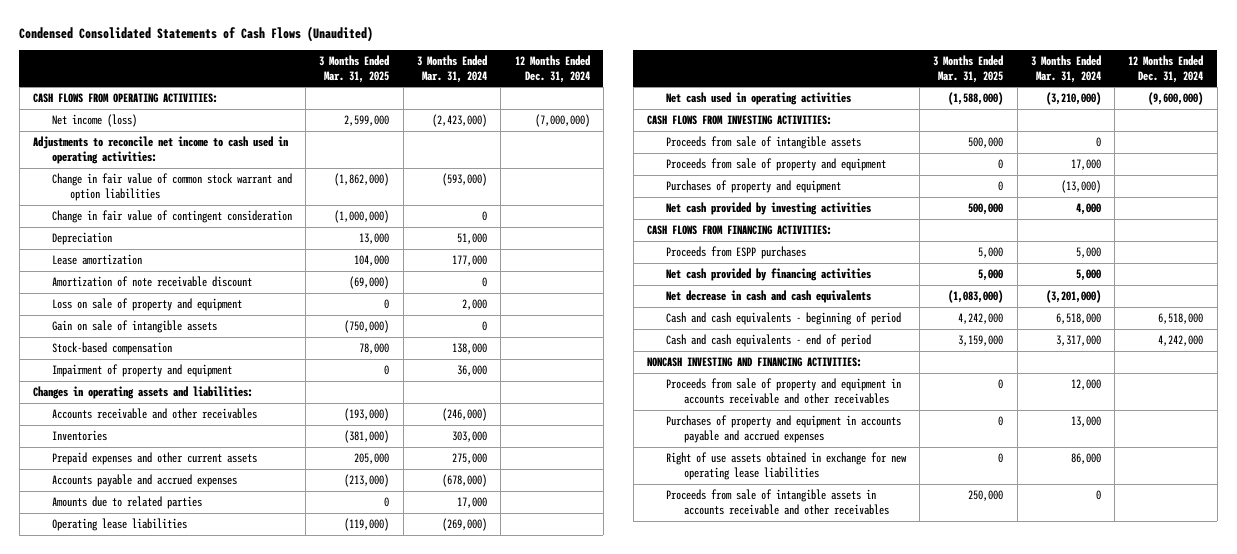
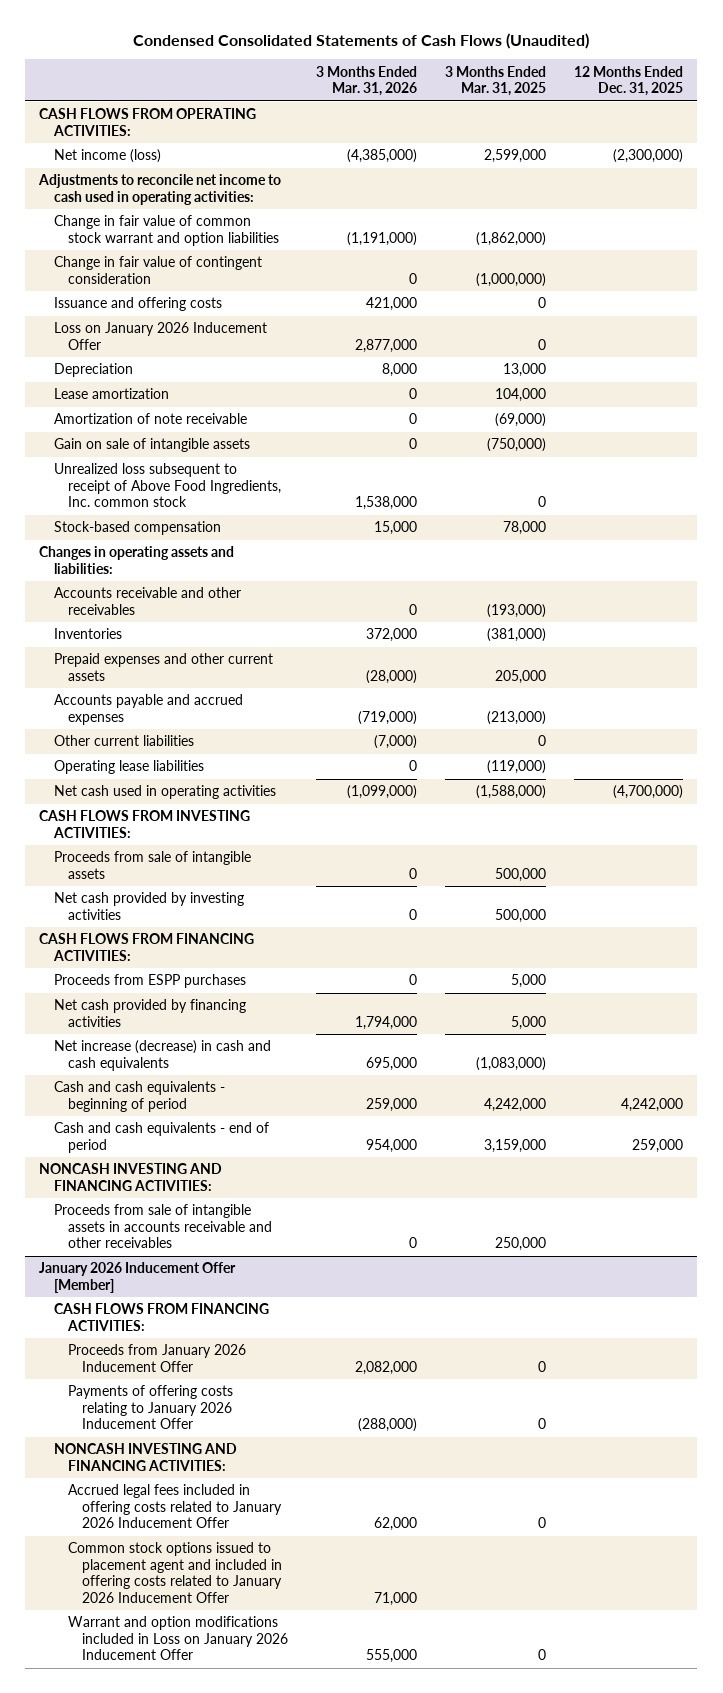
[417,54,488,83] 3 Months Ended Mar. 31, 2024 -> none
[514,54,590,83] 12 Months Ended Dec. 31, 2024 -> none
none -> [316,65,418,96] 3 Months Ended Mar. 31, 2026
none -> [574,65,684,96] 12 Months Ended Dec. 31, 2025
none -> [53,297,222,312] Issuance and offering costs
none -> [53,322,267,350] Loss on January 2026 Inducement Offer
[51,298,242,312] Loss on sale of property and equipment -> none
[51,276,252,288] Amortization of note receivable discount -> [53,413,247,425] Amortization of note receivable
none -> [53,463,282,508] Unrealized loss subsequent to receipt of Above Food Ingredients, Inc. common stock
[51,364,232,378] Impairment of property and equipment -> none
[51,496,202,510] Amounts due to related parties -> none
none -> [53,735,194,747] Other current liabilities
[665,158,886,172] Proceeds from sale of property and equipment -> none
[665,180,841,194] Purchases of property and equipment -> none
[665,290,871,304] Net decrease in cash and cash equivalents -> [53,1040,271,1071] Net increase (decrease) in cash and cash equivalents
[665,378,901,405] Proceeds from sale of property and equipment in accounts receivable and other receivables -> none
[665,415,901,444] Purchases of property and equipment in accounts payable and accrued expenses -> none
[665,452,907,481] Right of use assets obtained in exchange for new operating lease liabilities -> none
none -> [39,1262,237,1293] January 2026 Inducement Offer [Member]
none -> [53,1303,269,1331] CASH FLOWS FROM FINANCING ACTIVITIES:
none -> [68,1344,247,1372] Proceeds from January 2026 Inducement Offer
none -> [68,1385,234,1430] Payments of offering costs relating to January 2026 Inducement Offer
none -> [53,1443,237,1471] NONCASH INVESTING AND FINANCING ACTIVITIES:
none -> [68,1484,283,1529] Accrued legal fees included in offering costs related to January 2026 Inducement Offer
none -> [68,1542,283,1603] Common stock options issued to placement agent and included in offering costs related to January 2026 Inducement Offer
none -> [68,1616,289,1661] Warrant and option modifications included in Loss on January 2026 Inducement Offer

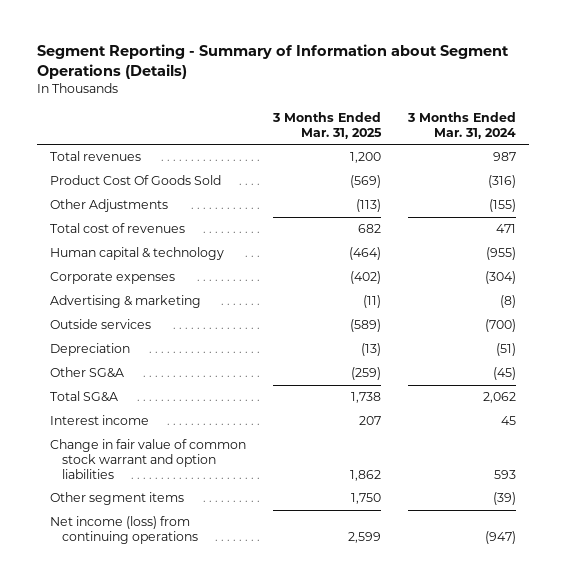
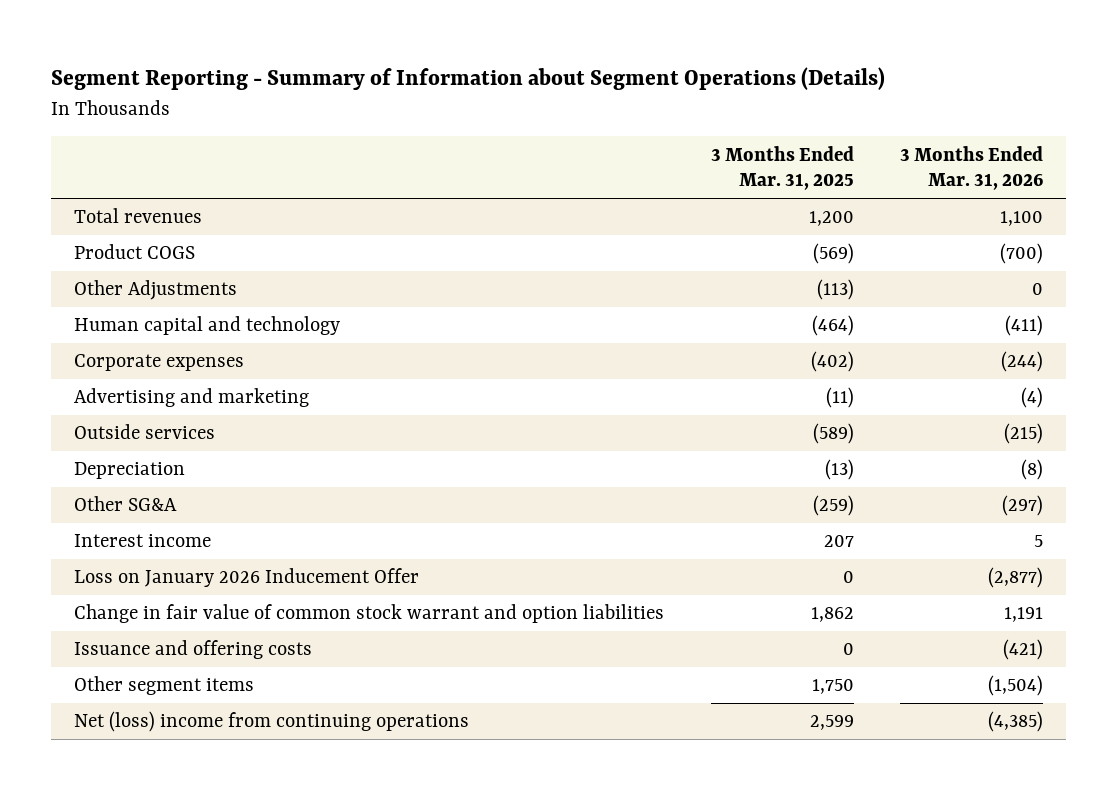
[406,112,516,139] 3 Months Ended Mar. 31, 2024 -> none
none -> [899,145,1043,191] 3 Months Ended Mar. 31, 2026
[50,175,222,186] Product Cost Of Goods Sold -> [74,244,196,260] Product COGS
[50,223,186,234] Total cost of revenues -> none
[50,247,225,261] Human capital & technology -> [74,316,341,336] Human capital and technology
[50,295,202,309] Advertising & marketing -> [74,388,310,408] Advertising and marketing
[50,391,119,403] Total SG&A -> none
none -> [74,568,420,588] Loss on January 2026 Inducement Offer
none -> [74,640,313,660] Issuance and offering costs
[50,516,199,544] Net income (loss) from continuing operations -> [74,711,470,733] Net (loss) income from continuing operations

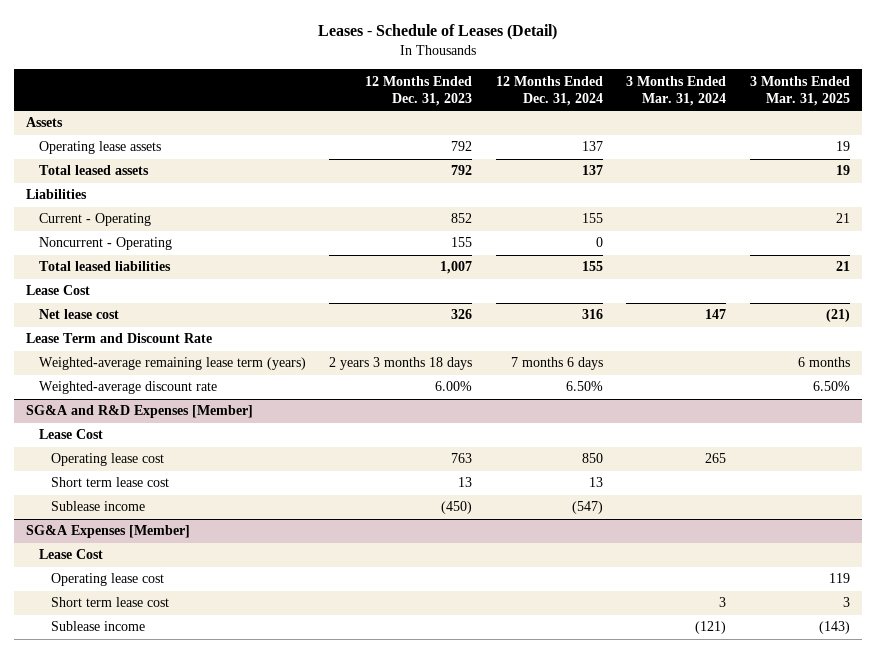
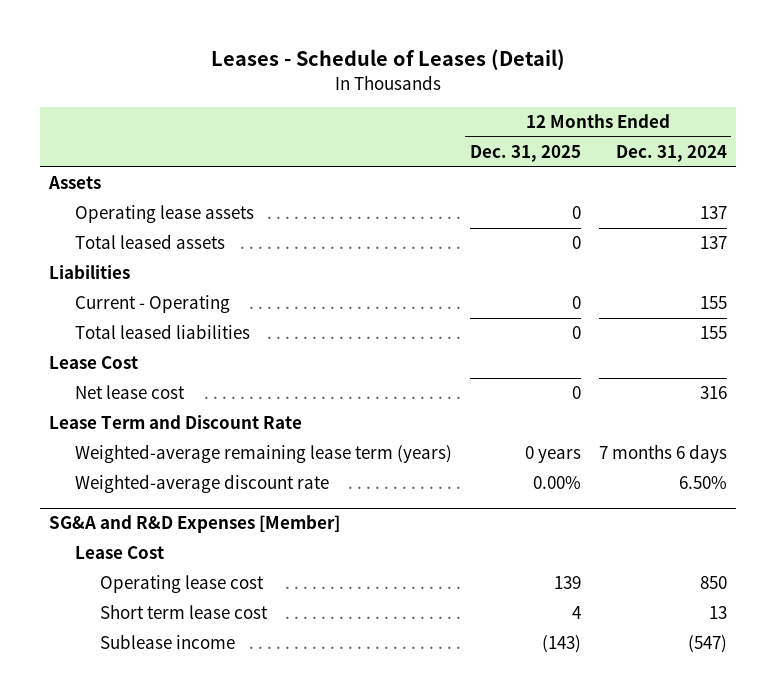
[365,75,473,107] 12 Months Ended Dec. 31, 2023 -> none
[626,75,727,107] 3 Months Ended Mar. 31, 2024 -> none
[749,75,850,107] 3 Months Ended Mar. 31, 2025 -> none
none -> [469,144,581,162] Dec. 31, 2025
[38,237,172,251] Noncurrent - Operating -> none
[26,525,191,539] SG&A Expenses [Member] -> none
[38,549,103,560] Lease Cost -> none
[51,573,165,587] Operating lease cost -> none
[51,597,170,608] Short term lease cost -> none
[51,621,146,632] Sublease income -> none

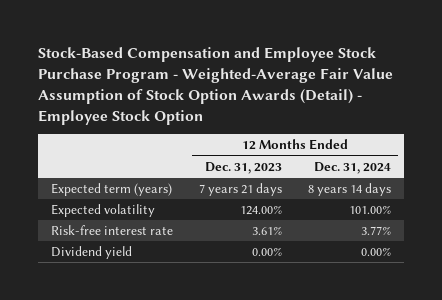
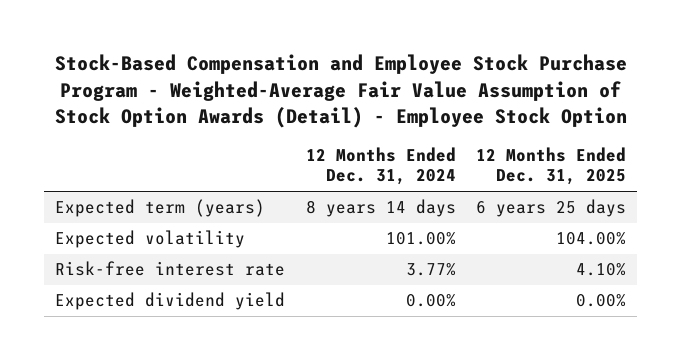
[204,161,282,174] Dec. 31, 2023 -> none
none -> [476,146,627,186] 12 Months Ended Dec. 31, 2025
[50,246,132,260] Dividend yield -> [54,292,285,311] Expected dividend yield

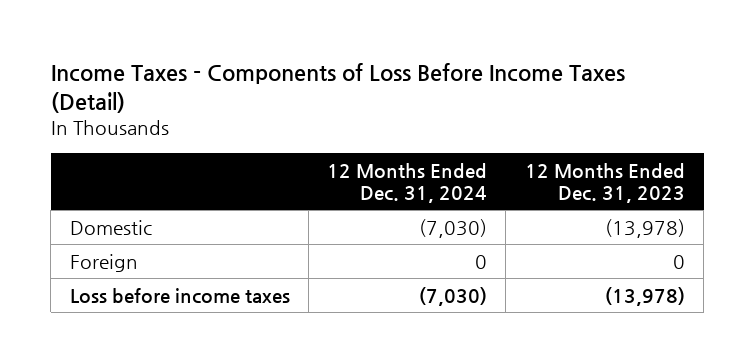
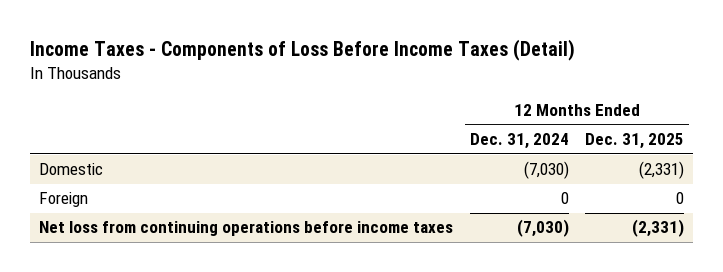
[524,162,685,203] 12 Months Ended Dec. 31, 2023 -> none
none -> [585,133,685,150] Dec. 31, 2025
[69,287,290,304] Loss before income taxes -> [38,221,453,237] Net loss from continuing operations before income taxes

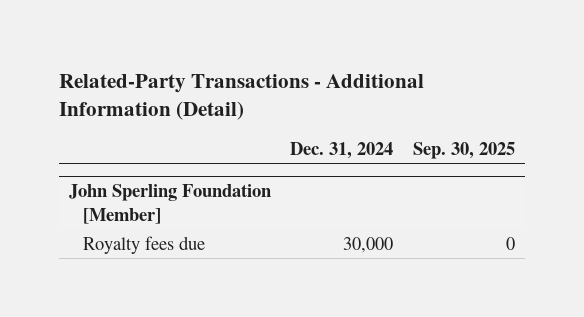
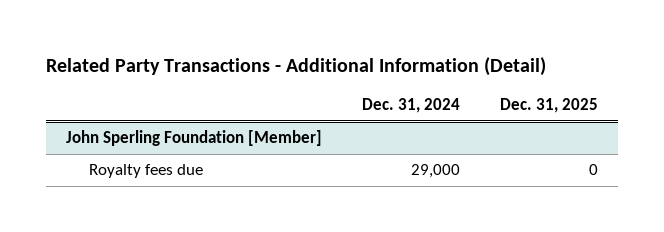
[59,73,425,121] Related-Party Transactions - Additional Information (Detail) -> [46,57,547,77] Related Party Transactions - Additional Information (Detail)
[412,142,515,160] Sep. 30, 2025 -> none
none -> [499,98,598,114] Dec. 31, 2025
[343,236,394,253] 30,000 -> [410,164,460,179] 29,000

